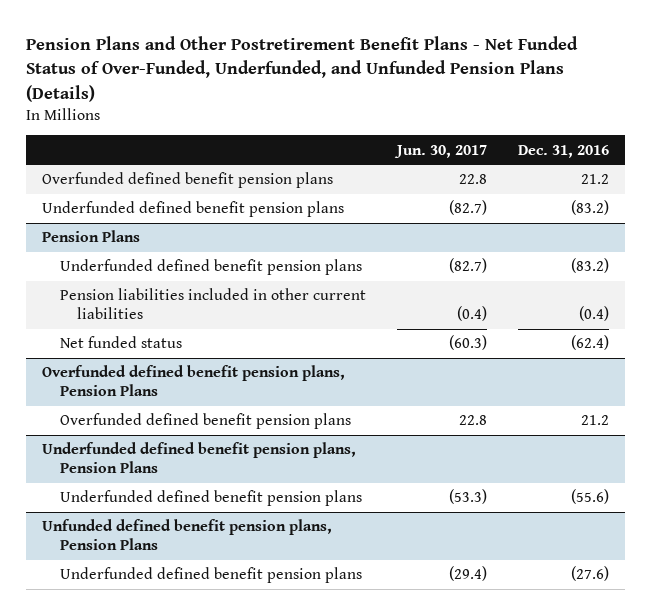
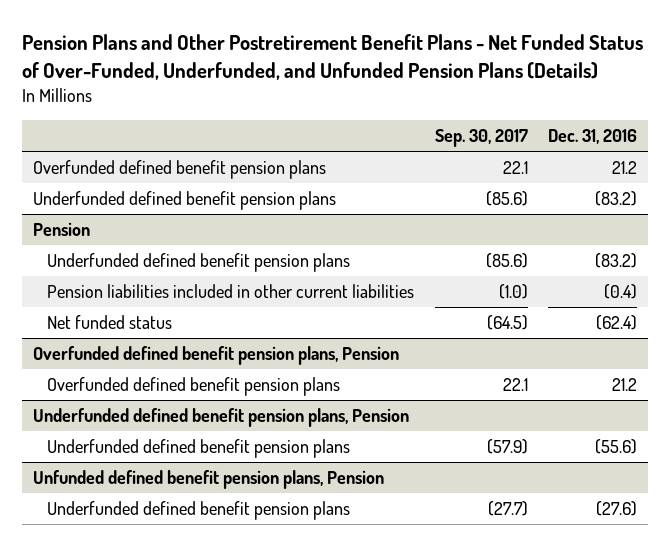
[393,144,487,158] Jun. 30, 2017 -> none
none -> [434,129,528,148] Sep. 30, 2017
[41,230,140,243] Pension Plans -> [32,222,90,237] Pension
[41,365,345,396] Overfunded defined benefit pension plans, Pension Plans -> [32,346,399,366] Overfunded defined benefit pension plans, Pension
[41,442,356,473] Underfunded defined benefit pension plans, Pension Plans -> [32,408,409,428] Underfunded defined benefit pension plans, Pension
[41,519,332,550] Unfunded defined benefit pension plans, Pension Plans -> [32,470,384,490] Unfunded defined benefit pension plans, Pension

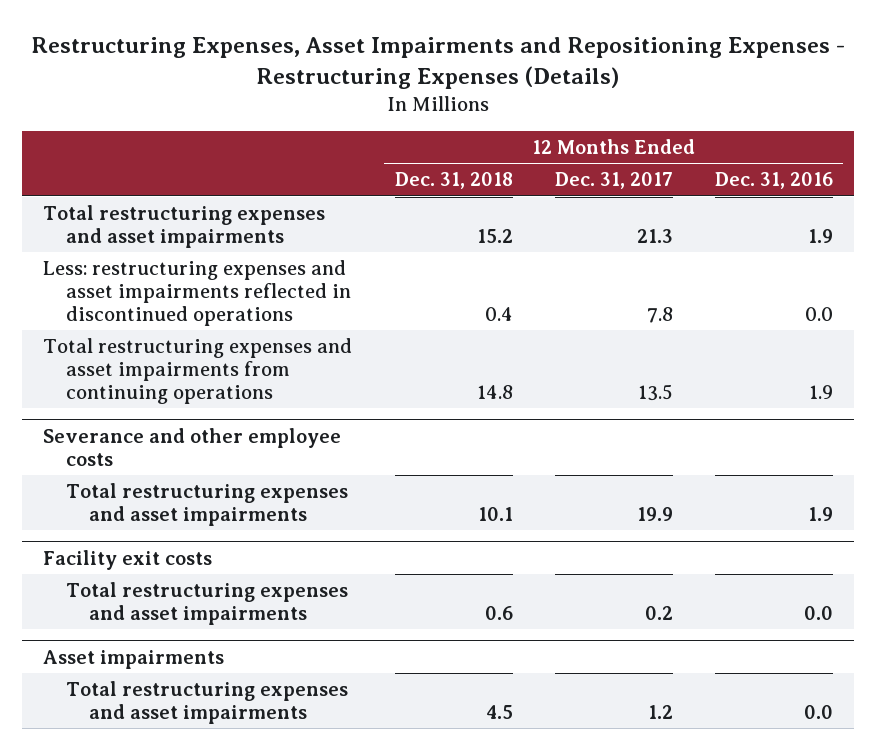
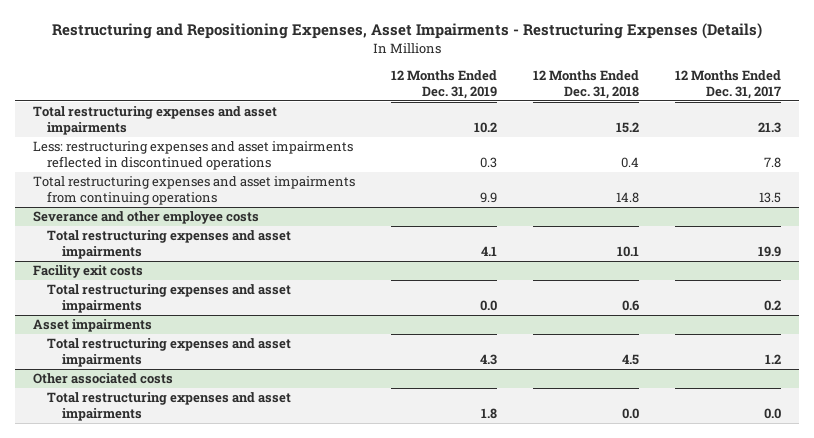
[31,37,846,90] Restructuring Expenses, Asset Impairments and Repositioning Expenses - Restructuring Expenses (Details) -> [52,23,763,40] Restructuring and Repositioning Expenses, Asset Impairments - Restructuring Expenses (Details)
[714,172,833,190] Dec. 31, 2016 -> none
none -> [391,70,498,99] 12 Months Ended Dec. 31, 2019
none -> [33,373,174,385] Other associated costs
none -> [47,392,292,421] Total restructuring expenses and asset impairments

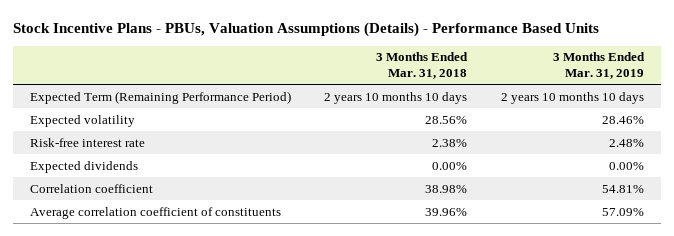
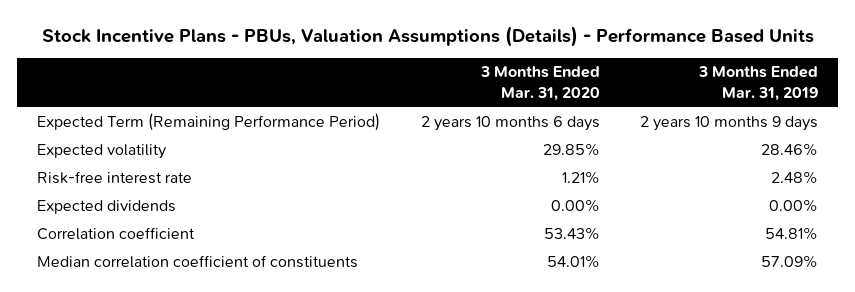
[376,52,469,79] 3 Months Ended Mar. 31, 2018 -> none
none -> [479,66,600,101] 3 Months Ended Mar. 31, 2020
[501,91,645,104] 2 years 10 months 10 days -> [640,115,819,131] 2 years 10 months 9 days
[29,206,281,219] Average correlation coefficient of constituents -> [36,254,358,268] Median correlation coefficient of constituents

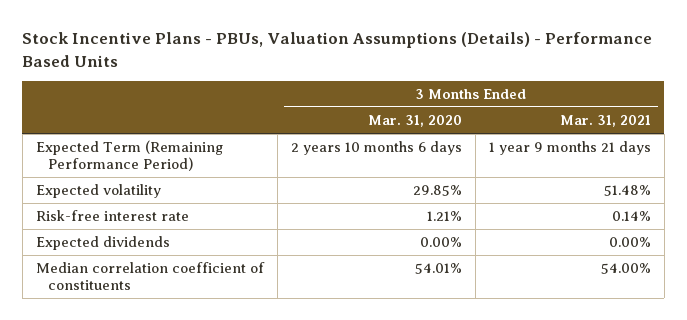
[698,66,819,101] 3 Months Ended Mar. 31, 2019 -> none
none -> [559,114,651,127] Mar. 31, 2021
[36,226,195,240] Correlation coefficient -> none

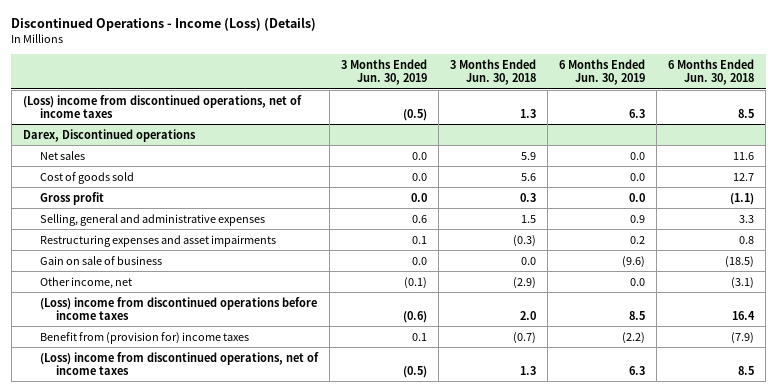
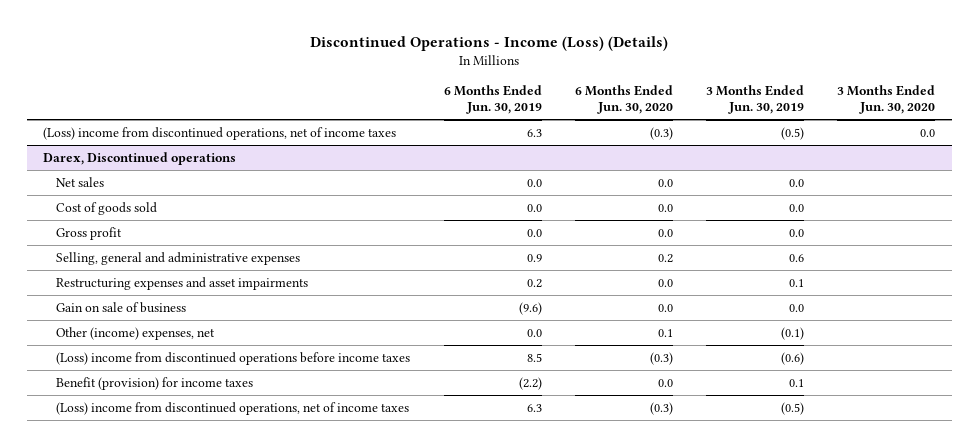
[449,58,536,86] 3 Months Ended Jun. 30, 2018 -> none
[668,58,755,86] 6 Months Ended Jun. 30, 2018 -> none
none -> [574,85,673,115] 6 Months Ended Jun. 30, 2020
none -> [836,85,935,115] 3 Months Ended Jun. 30, 2020
[39,276,132,289] Other income, net -> [56,326,216,340] Other (income) expenses, net
[39,331,249,344] Benefit from (provision for) income taxes -> [56,376,254,390] Benefit (provision) for income taxes

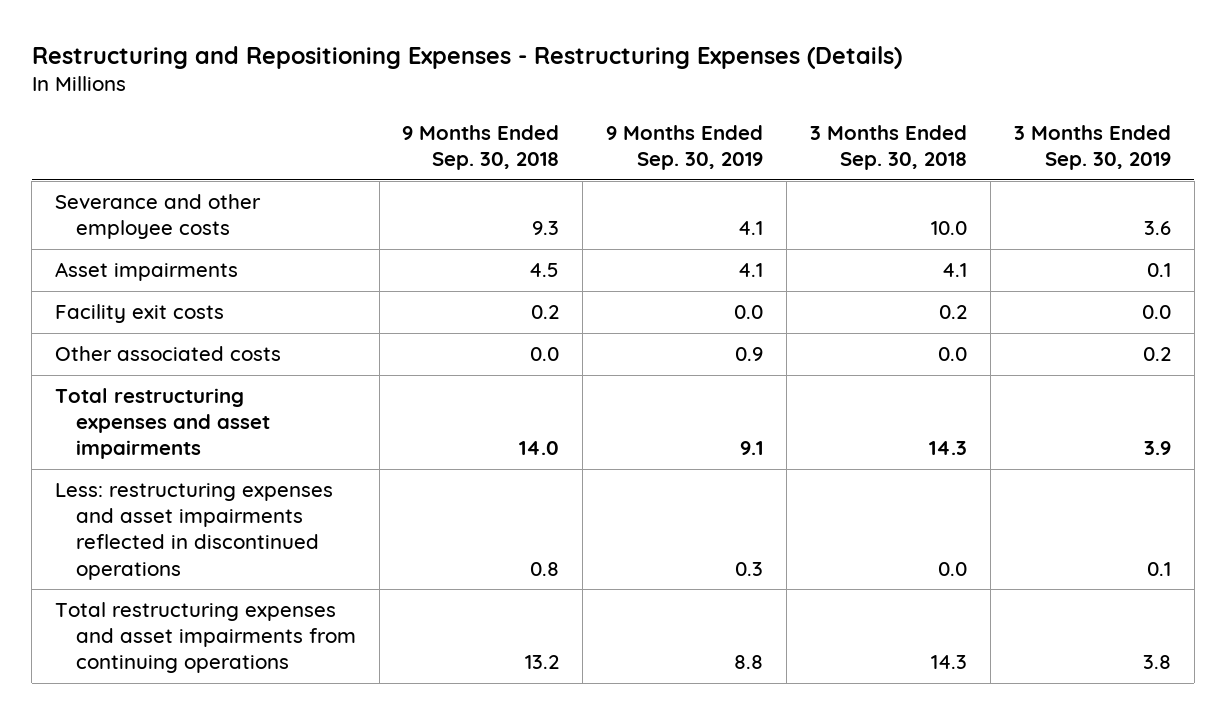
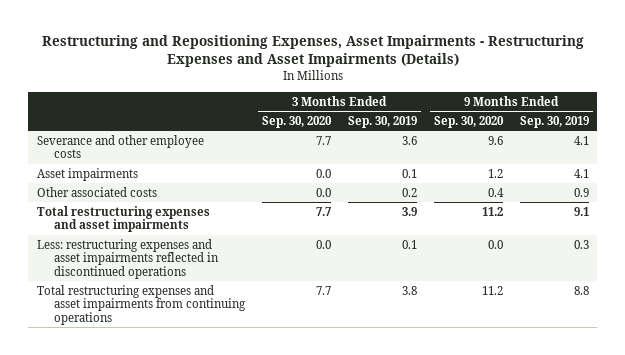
[31,45,902,69] Restructuring and Repositioning Expenses - Restructuring Expenses (Details) -> [41,35,584,68] Restructuring and Repositioning Expenses, Asset Impairments - Restructuring Expenses and Asset Impairments (Details)
[402,125,560,171] 9 Months Ended Sep. 30, 2018 -> none
[809,125,967,171] 3 Months Ended Sep. 30, 2018 -> none
none -> [262,115,333,128] Sep. 30, 2020
none -> [433,115,504,128] Sep. 30, 2020
[54,304,224,324] Facility exit costs -> none

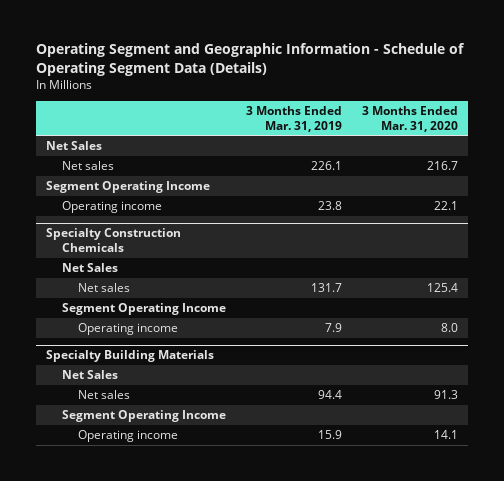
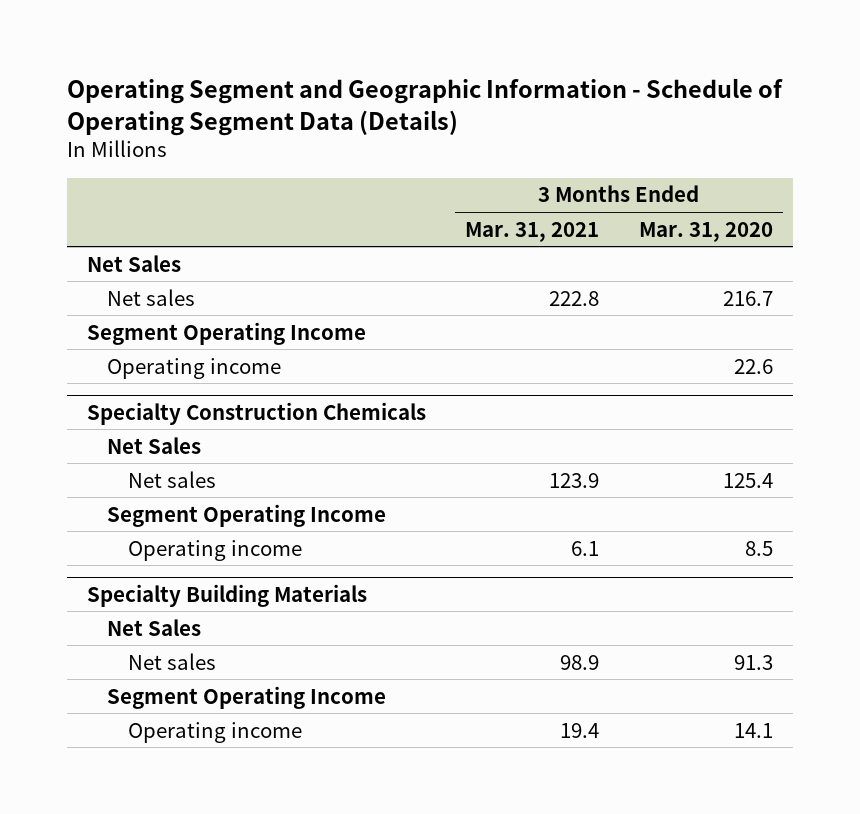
[245,105,342,132] 3 Months Ended Mar. 31, 2019 -> none
none -> [465,221,600,242] Mar. 31, 2021
[433,200,458,210] 22.1 -> [734,358,774,374] 22.6
[440,322,458,332] 8.0 -> [745,540,774,556] 8.5

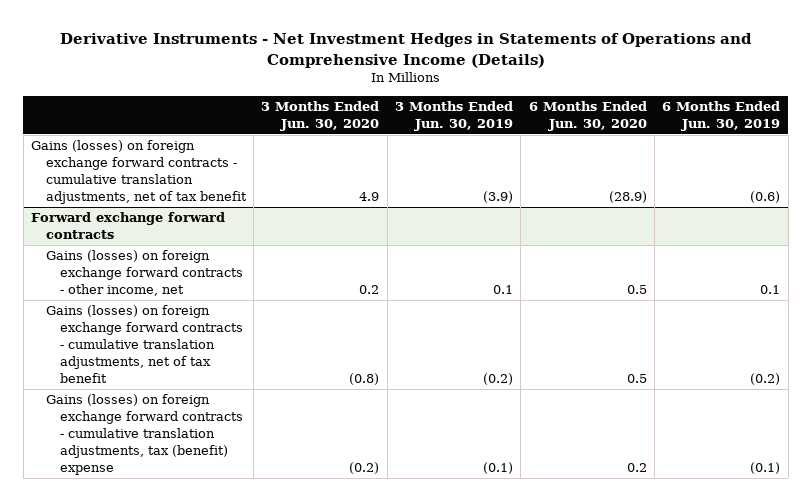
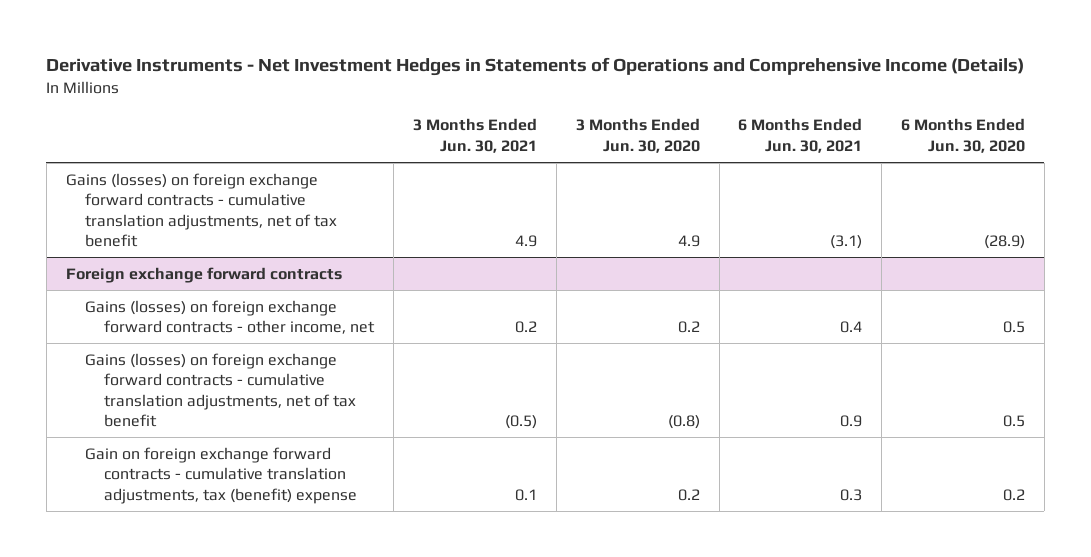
[394,100,513,131] 3 Months Ended Jun. 30, 2019 -> none
[662,100,781,131] 6 Months Ended Jun. 30, 2019 -> none
none -> [413,118,538,153] 3 Months Ended Jun. 30, 2021
none -> [738,118,863,153] 6 Months Ended Jun. 30, 2021
[31,212,226,240] Forward exchange forward contracts -> [65,266,342,283] Foreign exchange forward contracts
[45,394,243,476] Gains (losses) on foreign exchange forward contracts - cumulative translation adjustments, tax (benefit) expense -> [85,446,358,504] Gain on foreign exchange forward contracts - cumulative translation adjustments, tax (benefit) expense
[349,462,380,475] (0.2) -> [677,488,700,501] 0.2

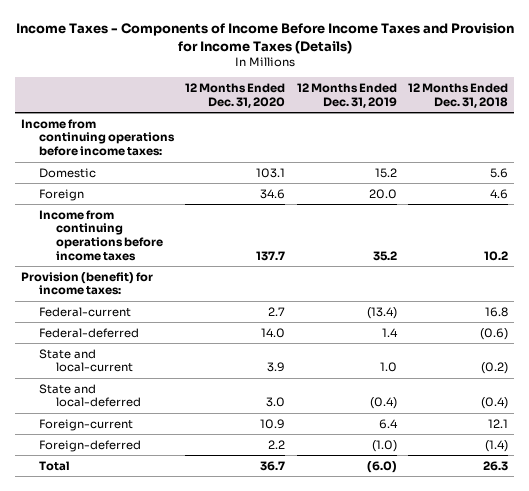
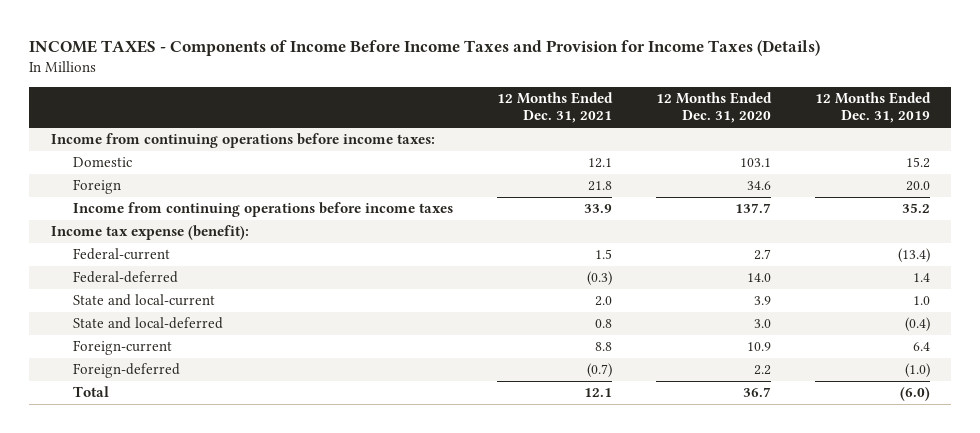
[15,22,514,54] Income Taxes - Components of Income Before Income Taxes and Provision for Income Taxes (Details) -> [28,39,820,56] INCOME TAXES - Components of Income Before Income Taxes and Provision for Income Taxes (Details)
[408,83,509,108] 12 Months Ended Dec. 31, 2018 -> none
none -> [497,92,614,124] 12 Months Ended Dec. 31, 2021
[21,271,154,296] Provision (benefit) for income taxes: -> [50,225,249,241] Income tax expense (benefit):

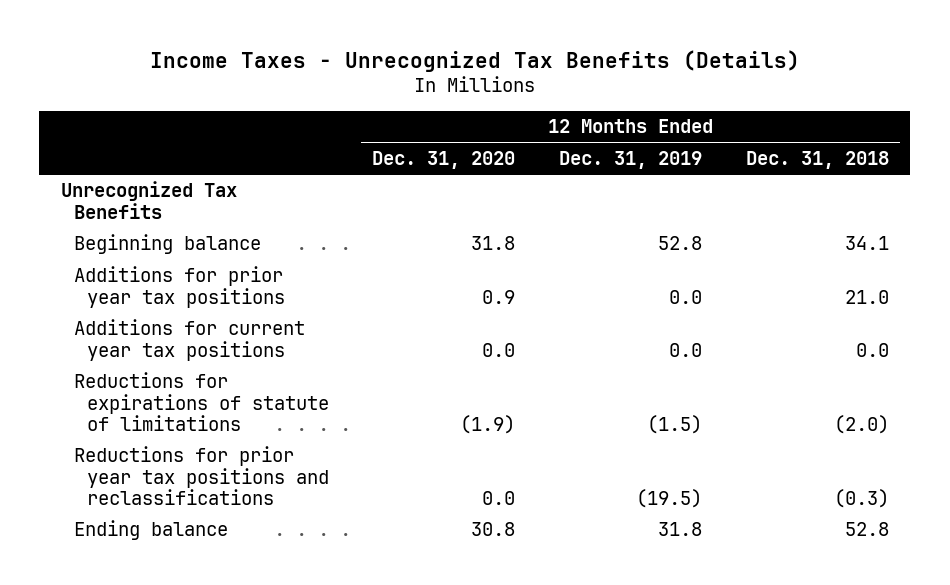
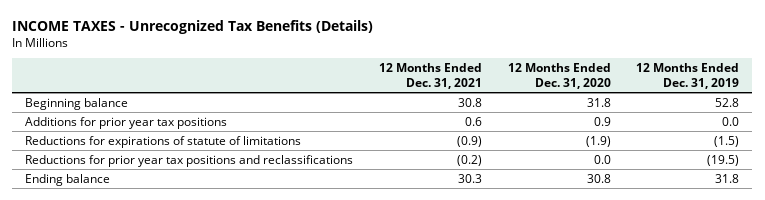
[149,49,800,72] Income Taxes - Unrecognized Tax Benefits (Details) -> [12,19,374,34] INCOME TAXES - Unrecognized Tax Benefits (Details)
[745,150,889,169] Dec. 31, 2018 -> none
none -> [378,63,482,89] 12 Months Ended Dec. 31, 2021
[61,181,238,219] Unrecognized Tax Benefits -> none
[73,319,305,361] Additions for current year tax positions -> none

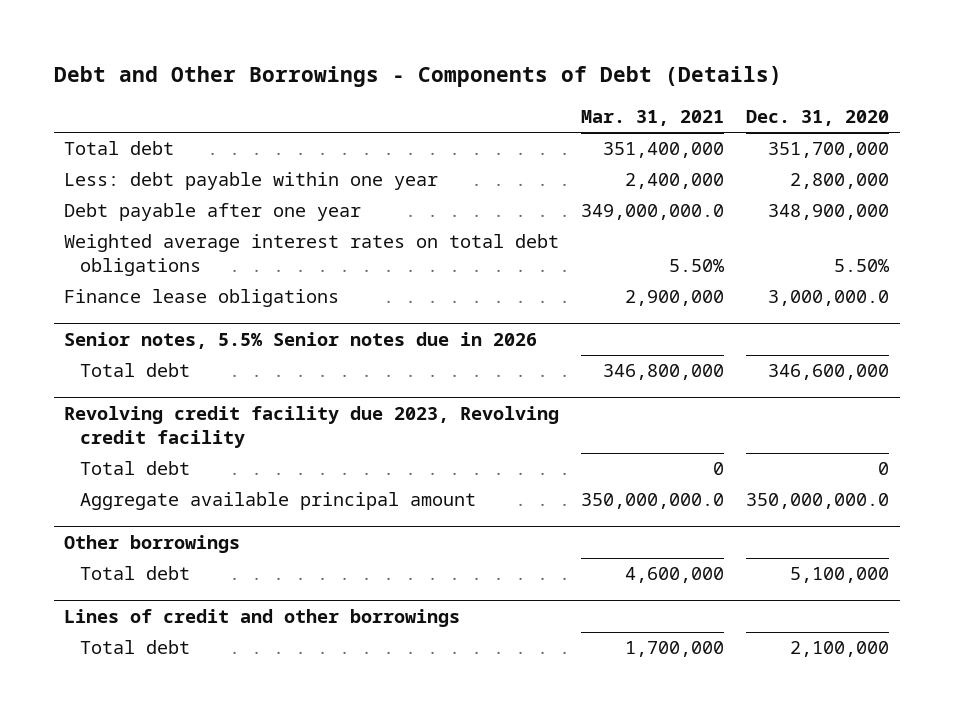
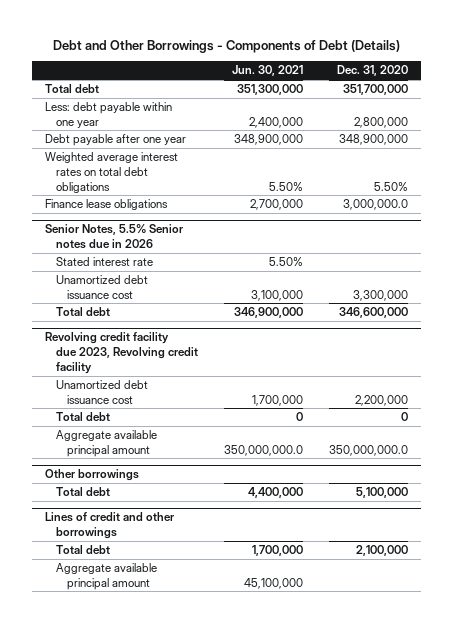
[581,110,725,127] Mar. 31, 2021 -> none
none -> [232,65,304,77] Jun. 30, 2021
[64,332,538,350] Senior notes, 5.5% Senior notes due in 2026 -> [45,224,184,250] Senior Notes, 5.5% Senior notes due in 2026
none -> [56,256,154,266] Stated interest rate
none -> [56,274,149,299] Unamortized debt issuance cost
none -> [56,379,149,404] Unamortized debt issuance cost
none -> [56,562,158,590] Aggregate available principal amount

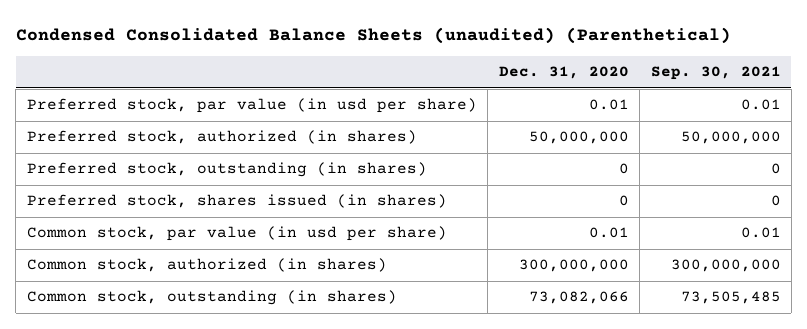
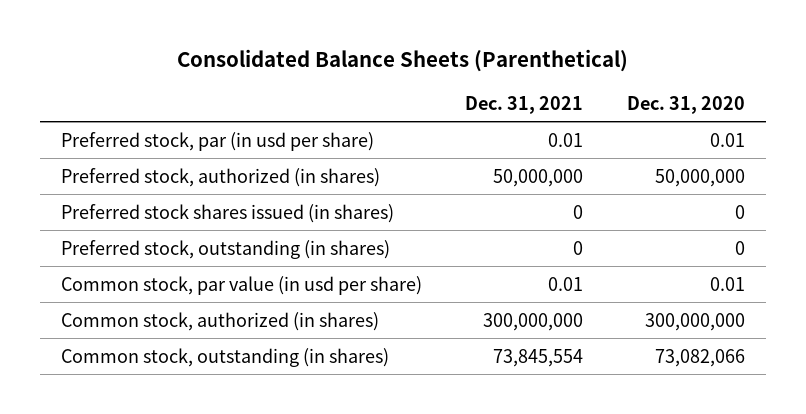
[15,27,731,45] Condensed Consolidated Balance Sheets (unaudited) (Parenthetical) -> [176,49,628,73] Consolidated Balance Sheets (Parenthetical)
[650,66,781,81] Sep. 30, 2021 -> none
none -> [465,95,584,114] Dec. 31, 2021
[26,98,477,114] Preferred stock, par value (in usd per share) -> [61,131,375,151] Preferred stock, par (in usd per share)
none -> [61,203,395,223] Preferred stock shares issued (in shares)
[26,194,447,209] Preferred stock, shares issued (in shares) -> none

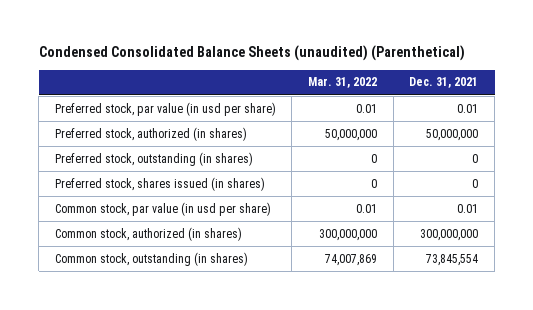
[176,49,628,73] Consolidated Balance Sheets (Parenthetical) -> [38,45,465,62] Condensed Consolidated Balance Sheets (unaudited) (Parenthetical)
[626,95,745,114] Dec. 31, 2020 -> none
none -> [308,77,378,89] Mar. 31, 2022
[61,131,375,151] Preferred stock, par (in usd per share) -> [54,101,276,116] Preferred stock, par value (in usd per share)
[61,203,395,223] Preferred stock shares issued (in shares) -> none
none -> [54,176,265,191] Preferred stock, shares issued (in shares)

